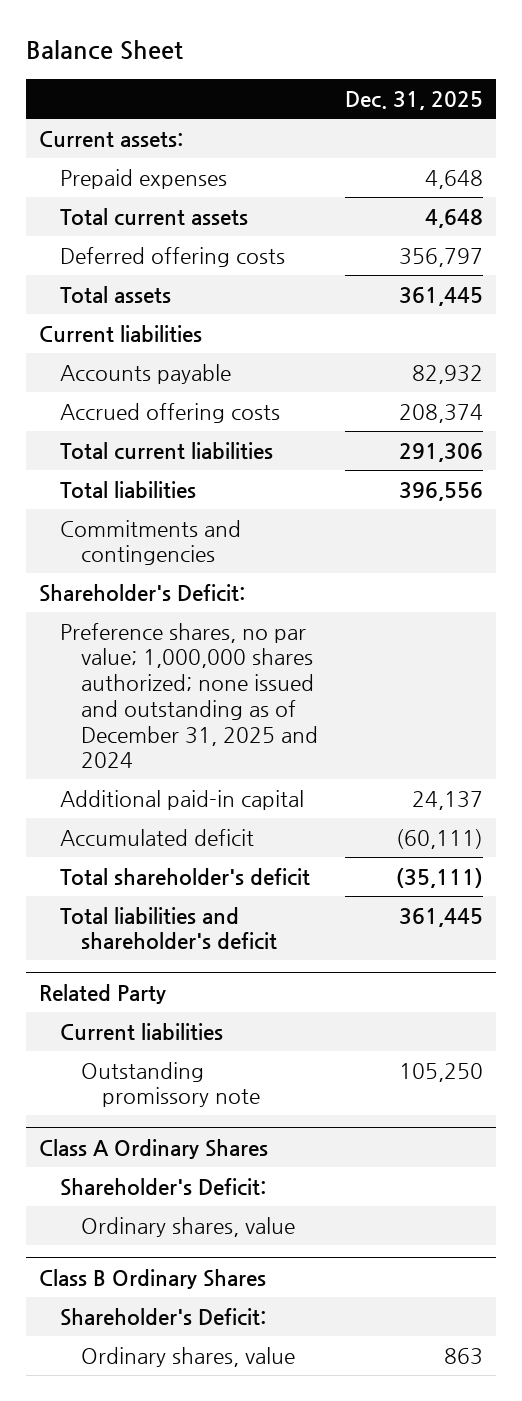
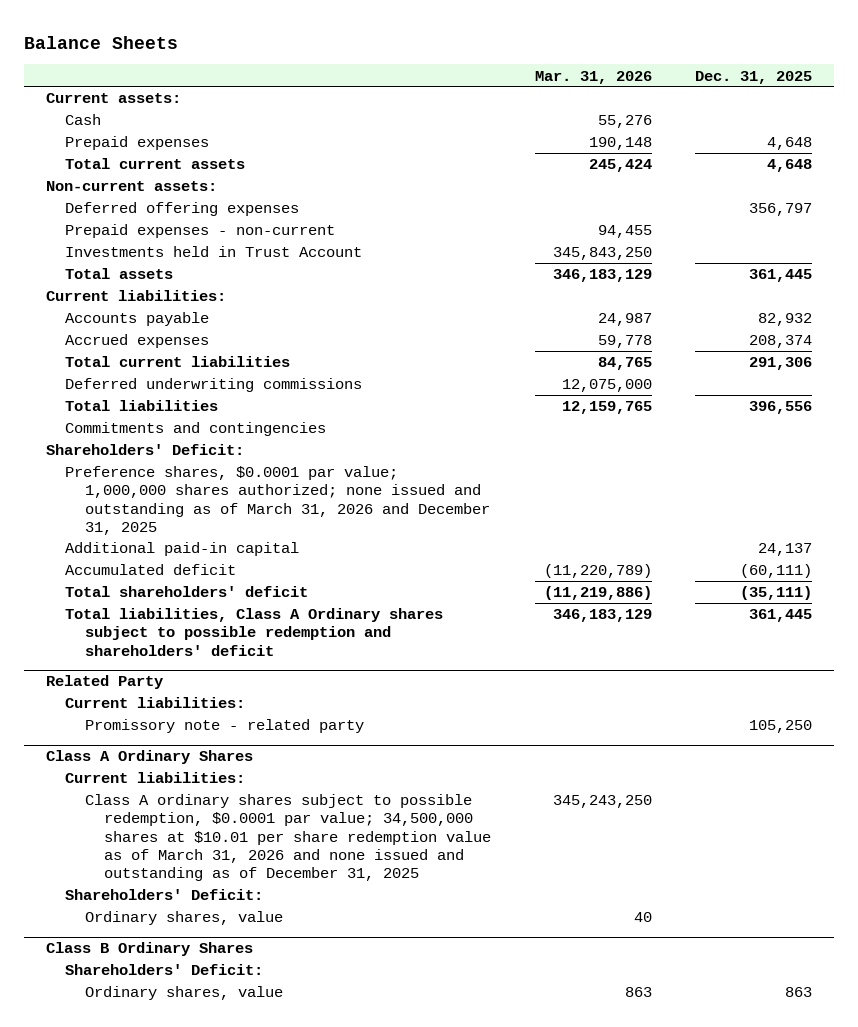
[26,40,184,61] Balance Sheet -> [24,35,179,49] Balance Sheets
none -> [534,70,652,84] Mar. 31, 2026
none -> [65,114,102,126] Cash
none -> [45,181,217,192] Non-current assets:
[60,246,286,267] Deferred offering costs -> [65,202,300,217] Deferred offering expenses
none -> [65,224,336,239] Prepaid expenses - non-current
none -> [65,246,363,258] Investments held in Trust Account
[39,324,203,342] Current liabilities -> [45,290,226,302] Current liabilities:
[60,402,281,423] Accrued offering costs -> [65,334,210,349] Accrued expenses
none -> [65,378,363,393] Deferred underwriting commissions
[39,583,246,602] Shareholder's Deficit: -> [45,444,244,456] Shareholders' Deficit:
[60,622,319,769] Preference shares, no par value; 1,000,000 shares authorized; none issued and outstanding as of December 31, 2025 and 2024 -> [65,466,490,535] Preference shares, $0.0001 par value; 1,000,000 shares authorized; none issued and outstanding as of March 31, 2026 and December 31, 2025
[60,867,311,886] Total shareholder's deficit -> [65,586,309,598] Total shareholders' deficit
[60,906,278,951] Total liabilities and shareholder's deficit -> [65,608,444,656] Total liabilities, Class A Ordinary shares subject to possible redemption and shareholders' deficit
[60,1022,224,1040] Current liabilities -> [65,697,246,709] Current liabilities:
[81,1061,260,1108] Outstanding promissory note -> [84,719,364,734] Promissory note - related party
none -> [65,772,246,784] Current liabilities:
none -> [84,794,492,881] Class A ordinary shares subject to possible redemption, $0.0001 par value; 34,500,000 shares at $10.01 per share redemption value as of March 31, 2026 and none issued and outstanding as of December 31, 2025
[60,1177,267,1196] Shareholder's Deficit: -> [65,889,264,901] Shareholders' Deficit:
[60,1307,267,1326] Shareholder's Deficit: -> [65,964,264,976] Shareholders' Deficit:

